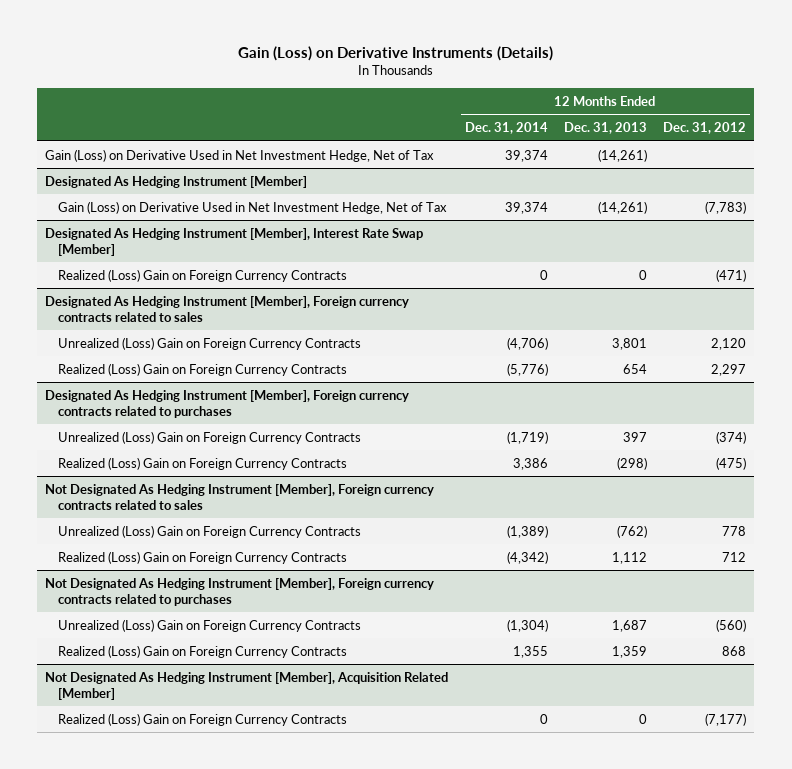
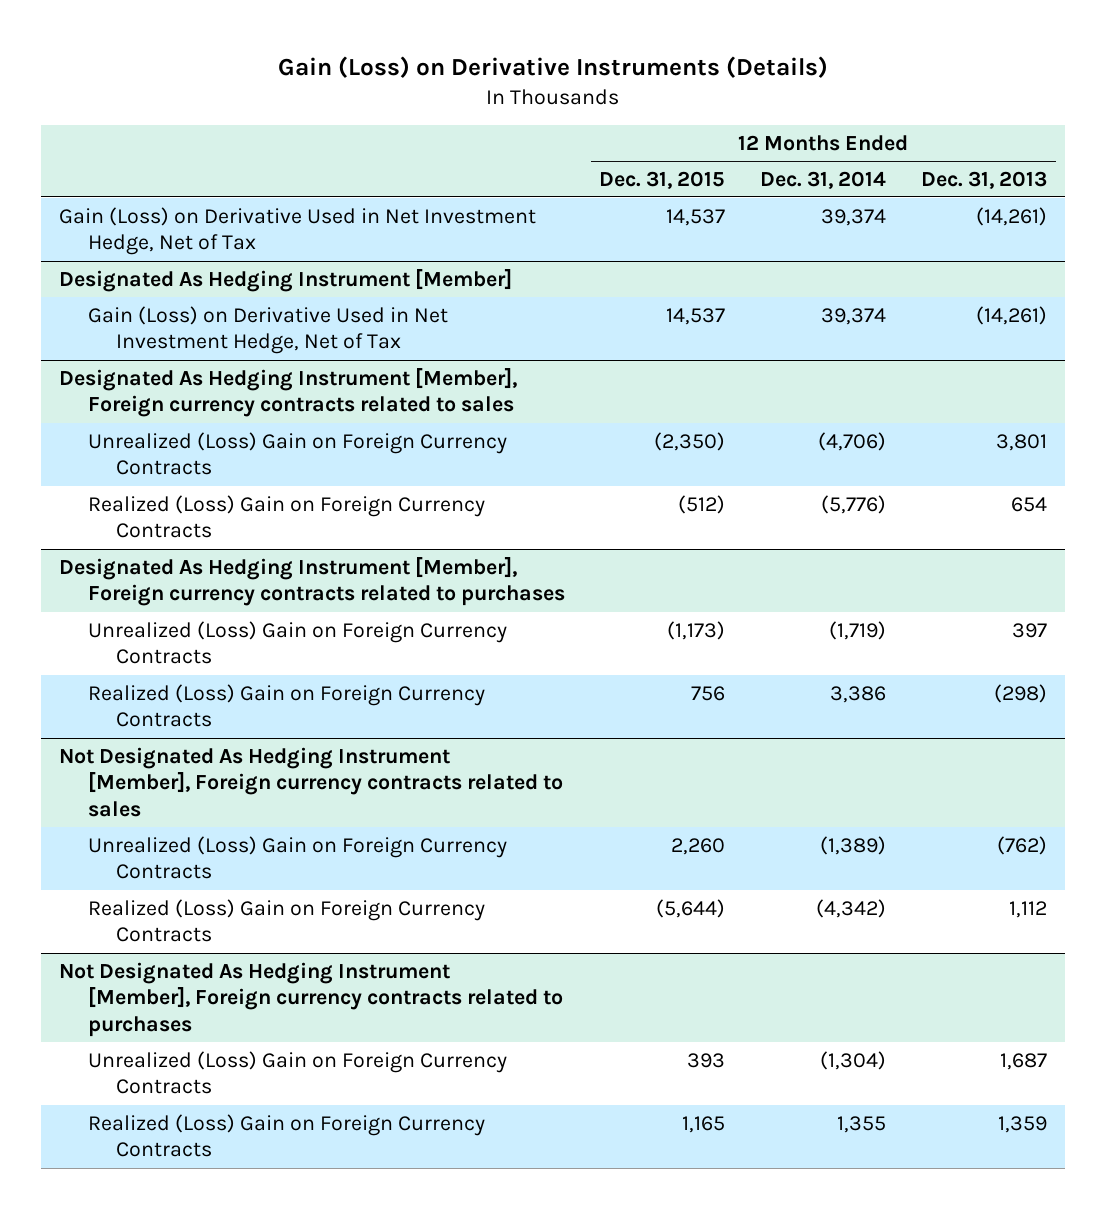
[663,122,747,135] Dec. 31, 2012 -> none
none -> [599,170,726,189] Dec. 31, 2015
[45,227,424,257] Designated As Hedging Instrument [Member], Interest Rate Swap [Member] -> none
[57,268,347,282] Realized (Loss) Gain on Foreign Currency Contracts -> none
[45,671,449,701] Not Designated As Hedging Instrument [Member], Acquisition Related [Member] -> none
[57,712,347,726] Realized (Loss) Gain on Foreign Currency Contracts -> none

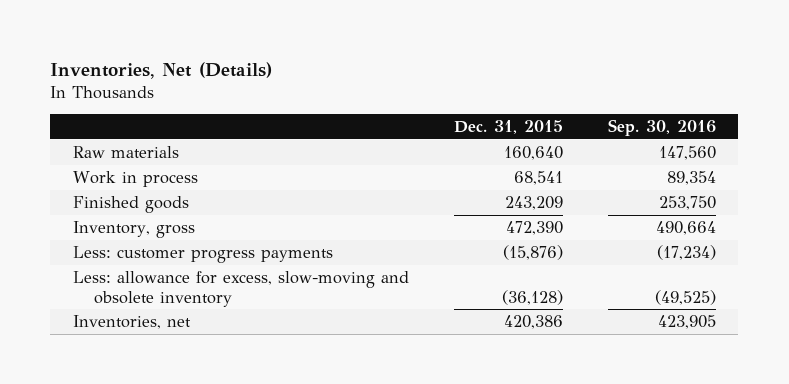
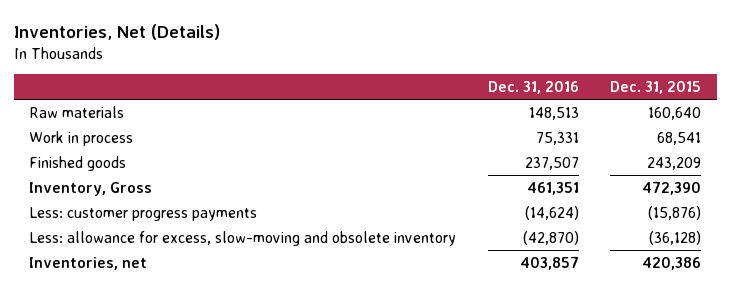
[607,119,716,137] Sep. 30, 2016 -> none
none -> [487,80,579,94] Dec. 31, 2016
[72,220,195,238] Inventory, gross -> [29,181,153,196] Inventory, Gross

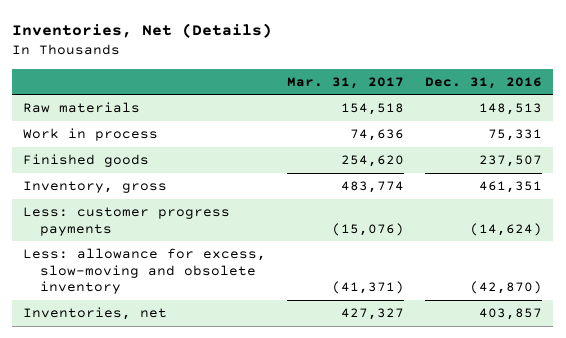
[610,80,702,94] Dec. 31, 2015 -> none
none -> [287,76,405,89] Mar. 31, 2017
[29,181,153,196] Inventory, Gross -> [23,181,168,194] Inventory, gross

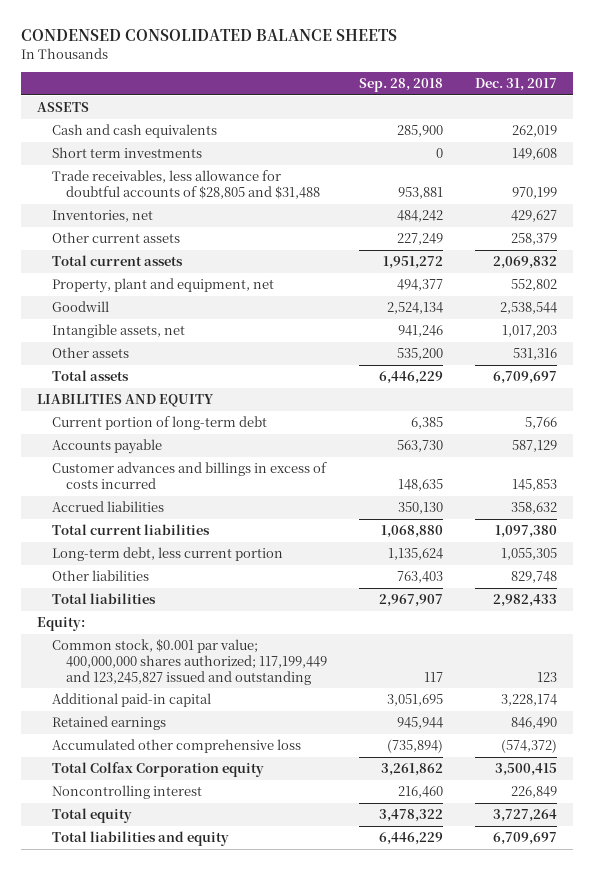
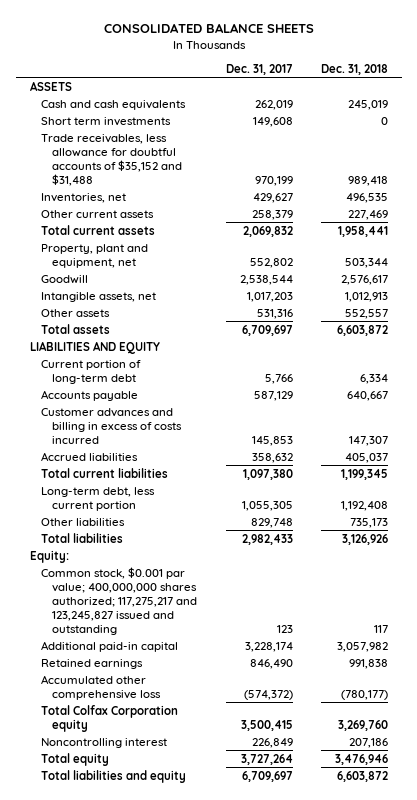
[21,29,398,42] CONDENSED CONSOLIDATED BALANCE SHEETS -> [103,23,314,34] CONSOLIDATED BALANCE SHEETS
[359,77,444,92] Sep. 28, 2018 -> none
none -> [320,63,388,75] Dec. 31, 2018
[51,170,321,199] Trade receivables, less allowance for doubtful accounts of $28,805 and $31,488 -> [41,133,183,186] Trade receivables, less allowance for doubtful accounts of $35,152 and $31,488
[51,462,327,489] Customer advances and billings in excess of costs incurred -> [41,407,183,444] Customer advances and billing in excess of costs incurred
[51,639,328,685] Common stock, $0.001 par value; 400,000,000 shares authorized; 117,199,449 and 123,245,827 issued and outstanding -> [41,566,198,635] Common stock, $0.001 par value; 400,000,000 shares authorized; 117,275,217 and 123,245,827 issued and outstanding

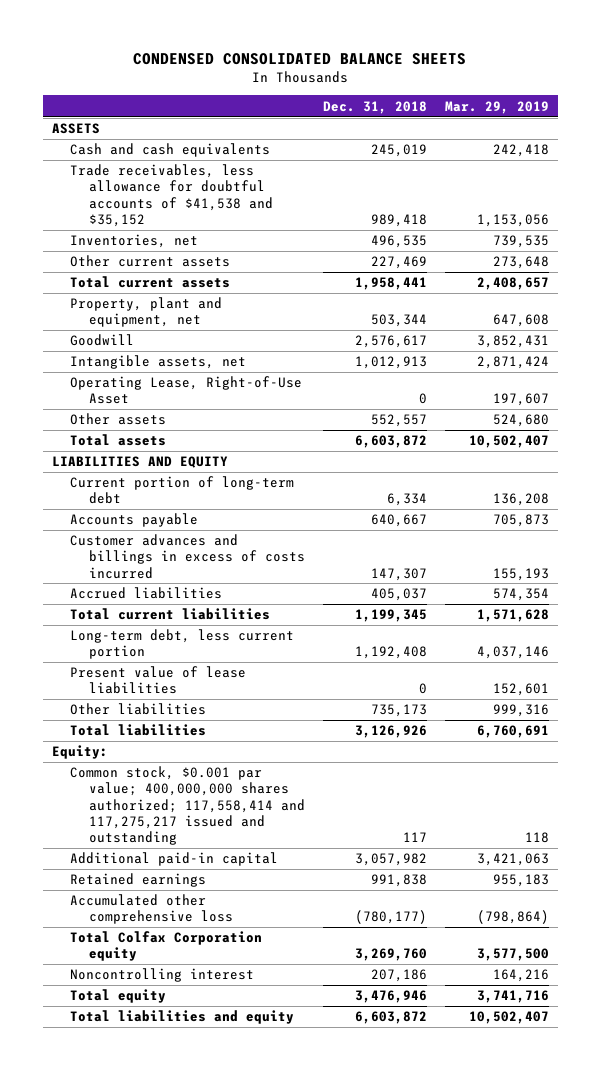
[103,23,314,34] CONSOLIDATED BALANCE SHEETS -> [133,52,467,65] CONDENSED CONSOLIDATED BALANCE SHEETS
[225,63,293,75] Dec. 31, 2017 -> none
none -> [445,100,550,114] Mar. 29, 2019
[41,116,172,126] Short term investments -> none
[41,133,183,186] Trade receivables, less allowance for doubtful accounts of $35,152 and $31,488 -> [70,164,274,227] Trade receivables, less allowance for doubtful accounts of $41,538 and $35,152
none -> [70,376,303,405] Operating Lease, Right-of-Use Asset
[41,407,183,444] Customer advances and billing in excess of costs incurred -> [70,534,306,579] Customer advances and billings in excess of costs incurred
none -> [70,666,247,695] Present value of lease liabilities
[41,566,198,635] Common stock, $0.001 par value; 400,000,000 shares authorized; 117,275,217 and 123,245,827 issued and outstanding -> [70,766,306,845] Common stock, $0.001 par value; 400,000,000 shares authorized; 117,558,414 and 117,275,217 issued and outstanding

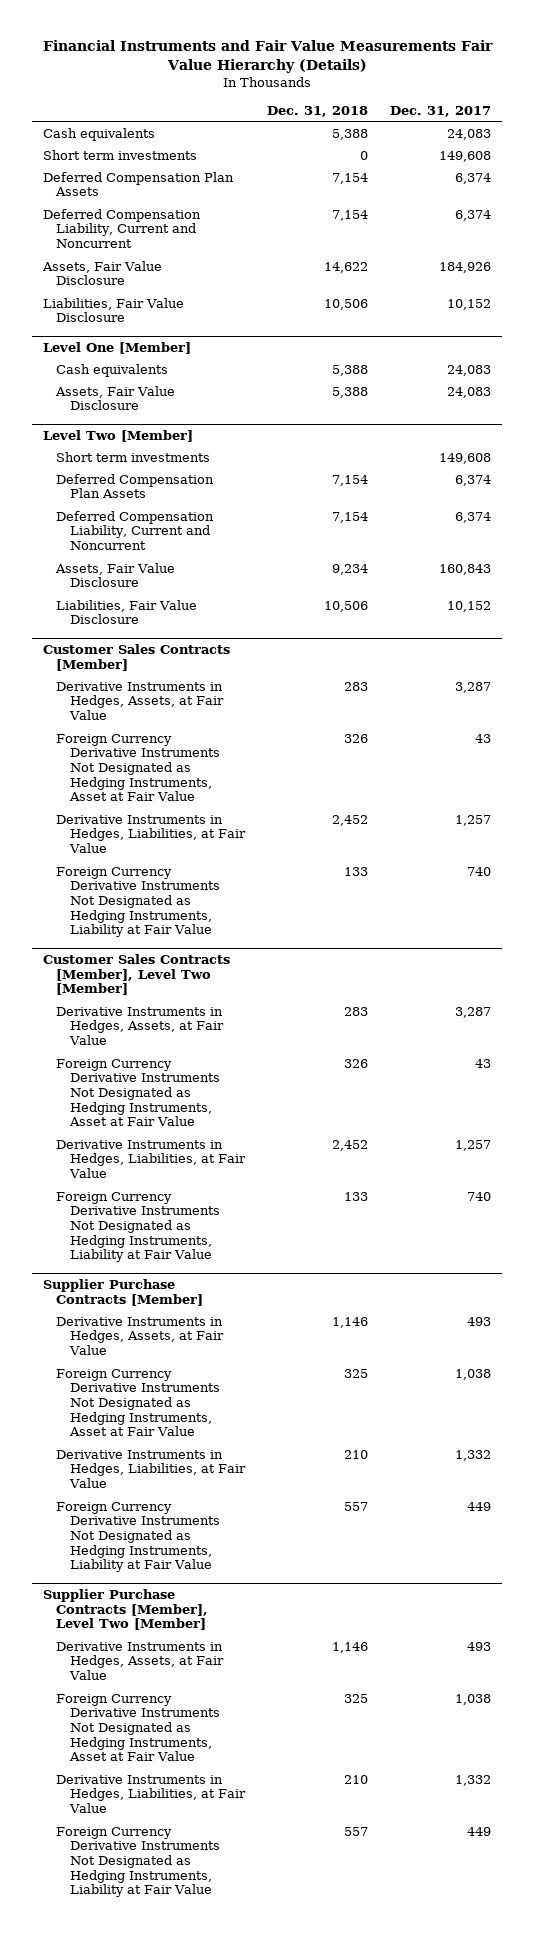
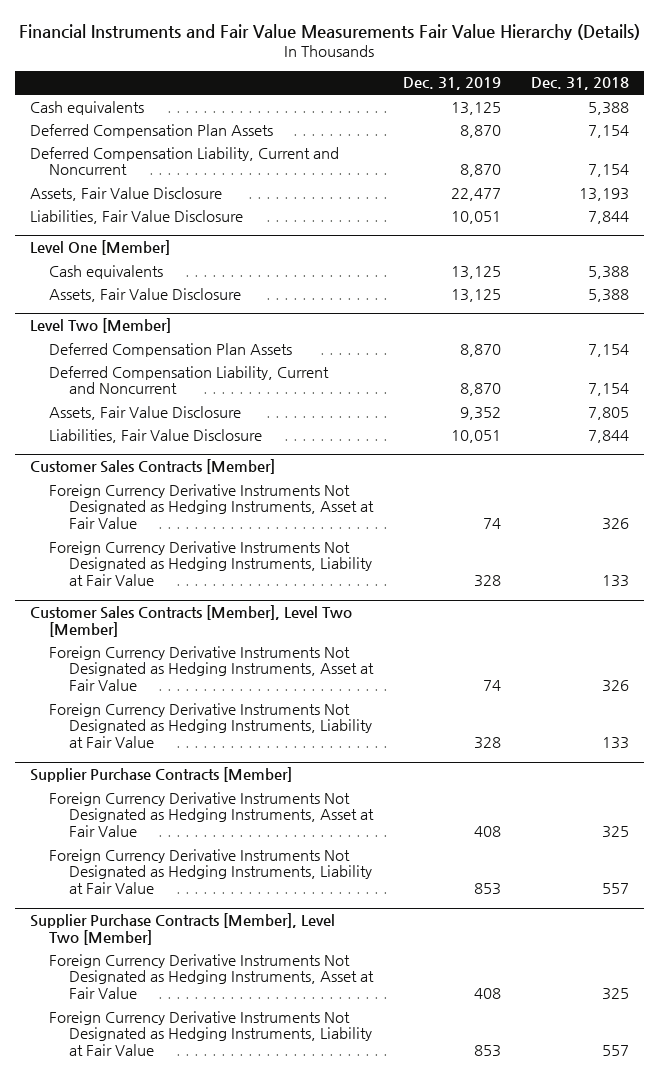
[389,105,491,117] Dec. 31, 2017 -> none
none -> [402,77,501,91] Dec. 31, 2019
[42,149,197,160] Short term investments -> none
[323,261,368,273] 14,622 -> [579,187,630,201] 13,193
[323,298,368,310] 10,506 -> [588,210,630,224] 7,844
[56,451,211,462] Short term investments -> none
[331,563,368,575] 9,234 -> [588,406,630,420] 7,805
[323,600,368,612] 10,506 -> [588,429,630,443] 7,844
[56,681,225,720] Derivative Instruments in Hedges, Assets, at Fair Value -> none
[56,814,247,853] Derivative Instruments in Hedges, Liabilities, at Fair Value -> none
[56,1006,225,1045] Derivative Instruments in Hedges, Assets, at Fair Value -> none
[56,1139,247,1178] Derivative Instruments in Hedges, Liabilities, at Fair Value -> none
[56,1316,225,1355] Derivative Instruments in Hedges, Assets, at Fair Value -> none
[56,1449,247,1488] Derivative Instruments in Hedges, Liabilities, at Fair Value -> none
[56,1641,225,1680] Derivative Instruments in Hedges, Assets, at Fair Value -> none
[56,1774,247,1813] Derivative Instruments in Hedges, Liabilities, at Fair Value -> none

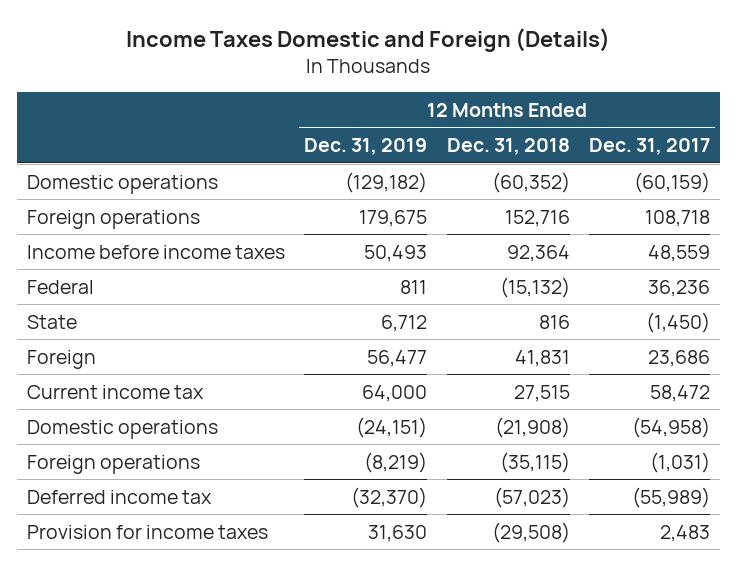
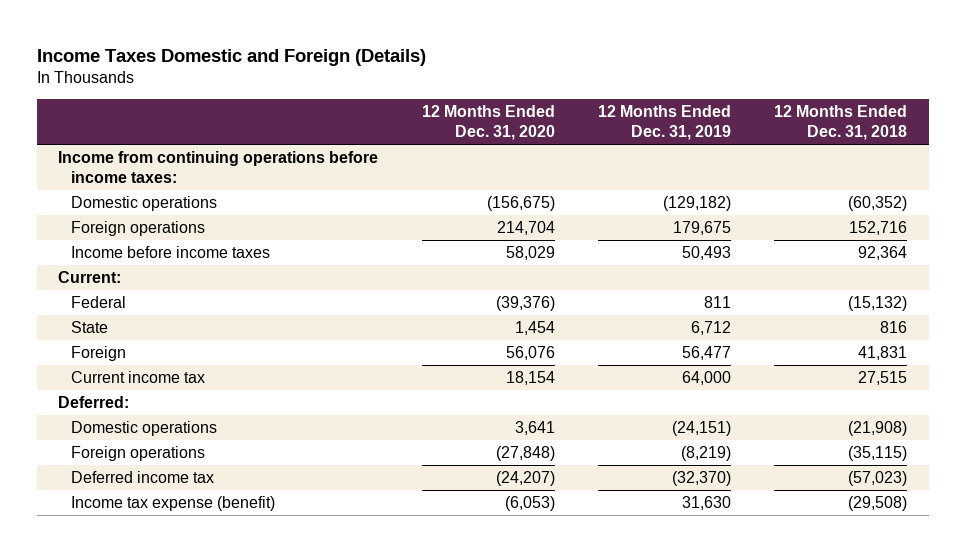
[588,138,710,156] Dec. 31, 2017 -> none
none -> [421,105,555,141] 12 Months Ended Dec. 31, 2020
none -> [58,151,379,183] Income from continuing operations before income taxes:
none -> [58,271,122,284] Current:
none -> [58,396,130,409] Deferred:
[26,524,268,539] Provision for income taxes -> [70,496,275,512] Income tax expense (benefit)

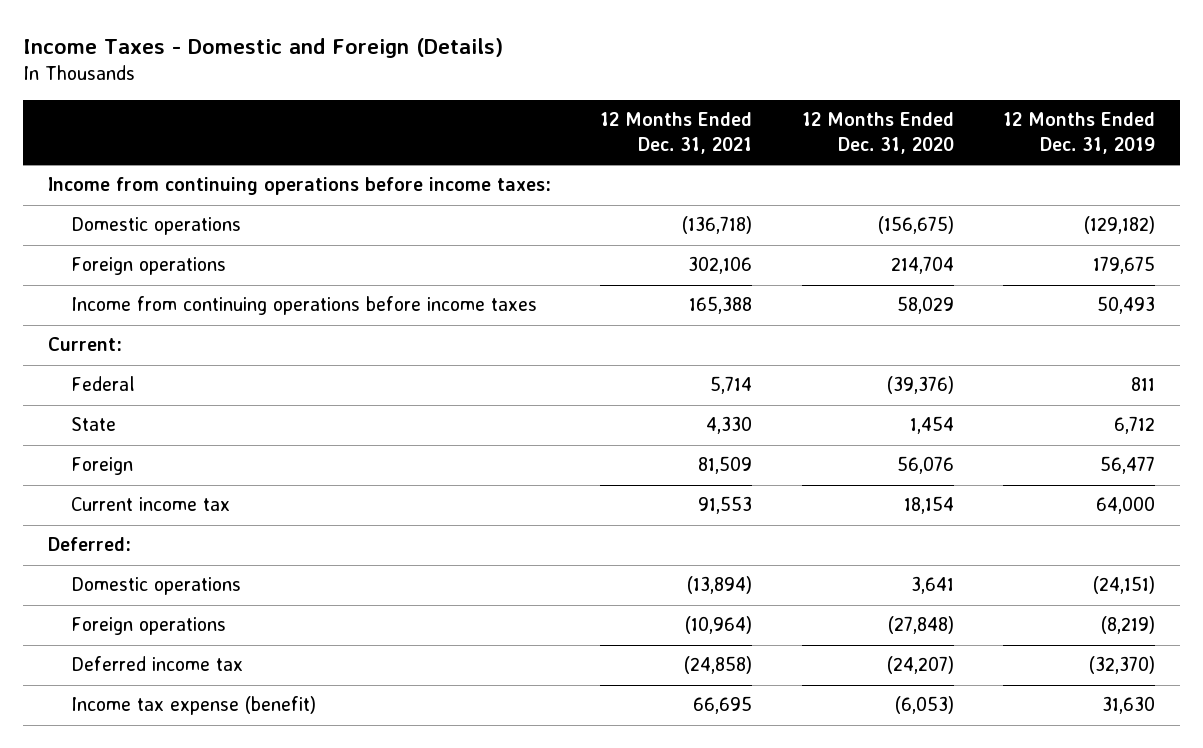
[36,48,426,66] Income Taxes Domestic and Foreign (Details) -> [23,37,504,58] Income Taxes - Domestic and Foreign (Details)
[774,105,908,141] 12 Months Ended Dec. 31, 2018 -> none
none -> [600,112,753,155] 12 Months Ended Dec. 31, 2021
[70,246,270,259] Income before income taxes -> [70,296,537,316] Income from continuing operations before income taxes

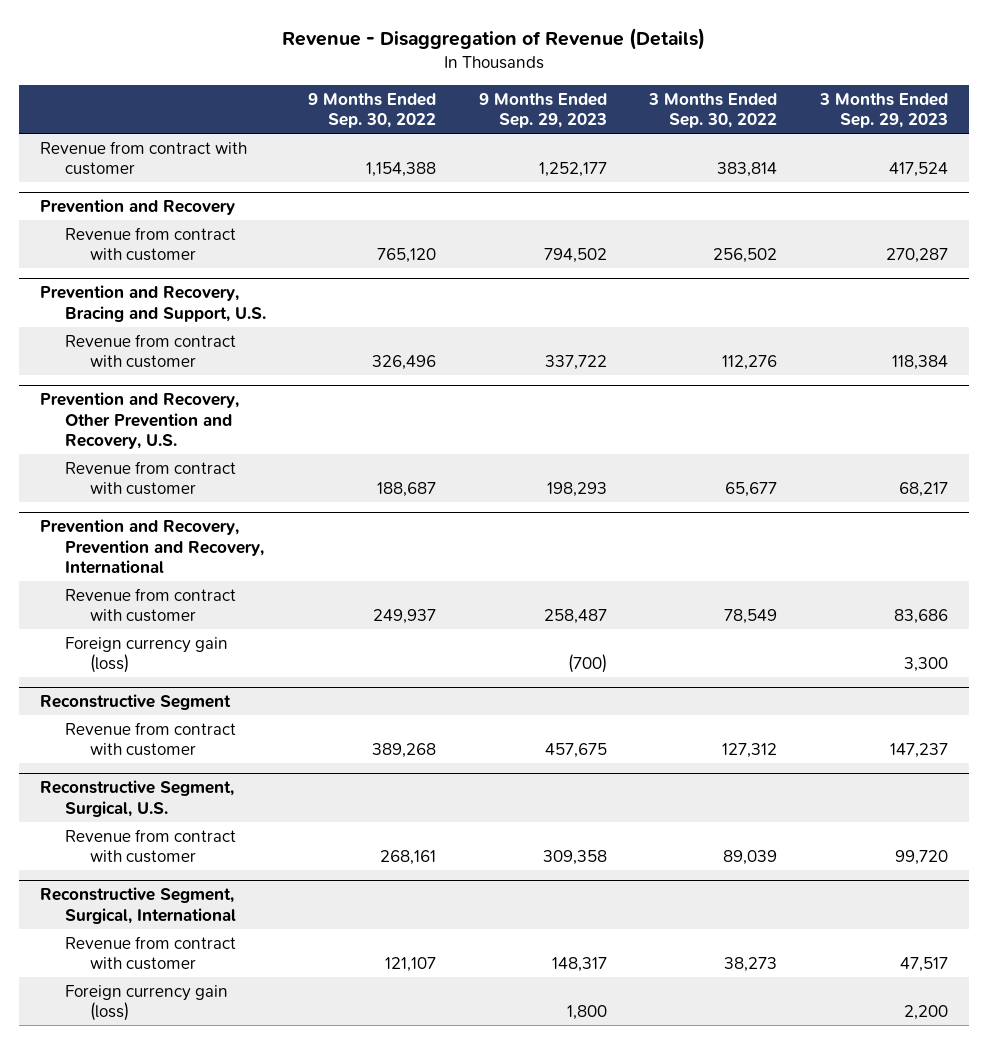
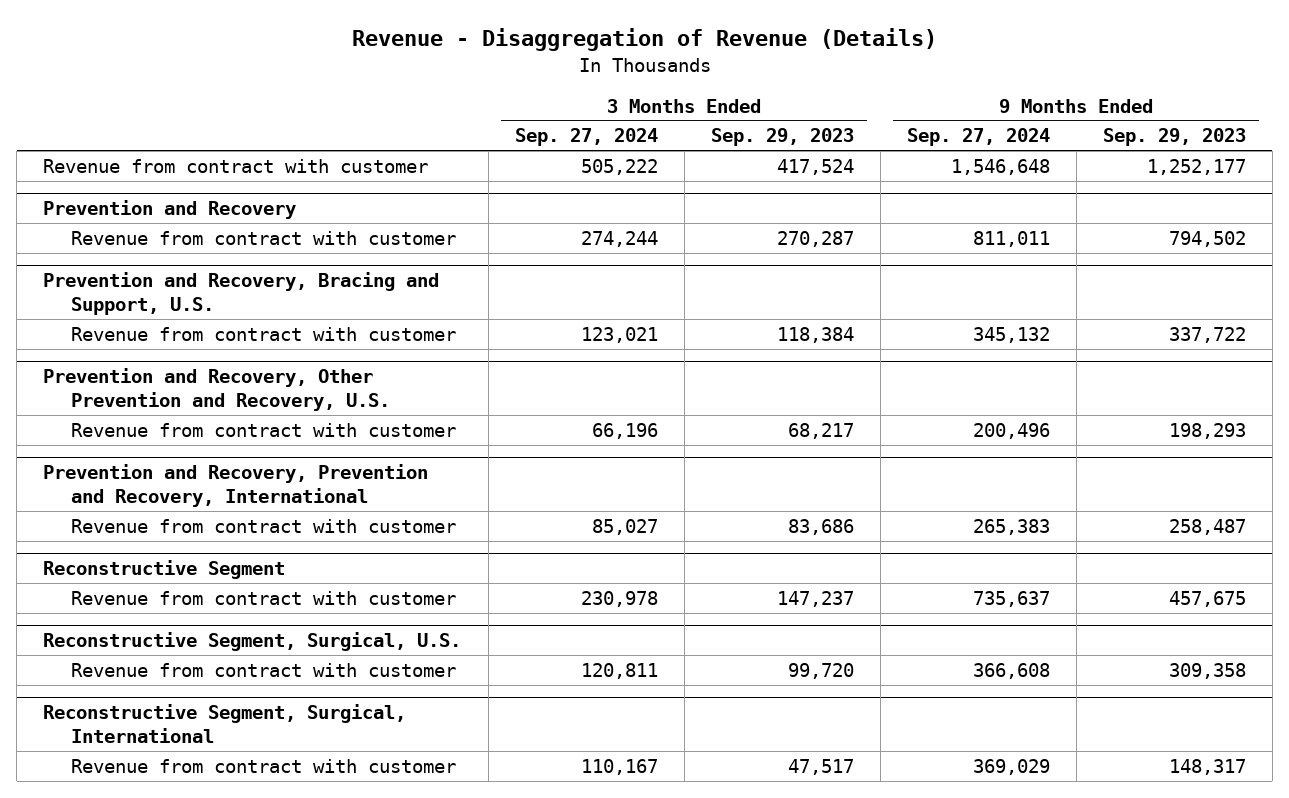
[308,92,437,129] 9 Months Ended Sep. 30, 2022 -> none
[648,92,778,129] 3 Months Ended Sep. 30, 2022 -> none
none -> [514,128,658,147] Sep. 27, 2024
none -> [906,128,1050,147] Sep. 27, 2024
[65,636,229,674] Foreign currency gain (loss) -> none
[65,984,229,1022] Foreign currency gain (loss) -> none

